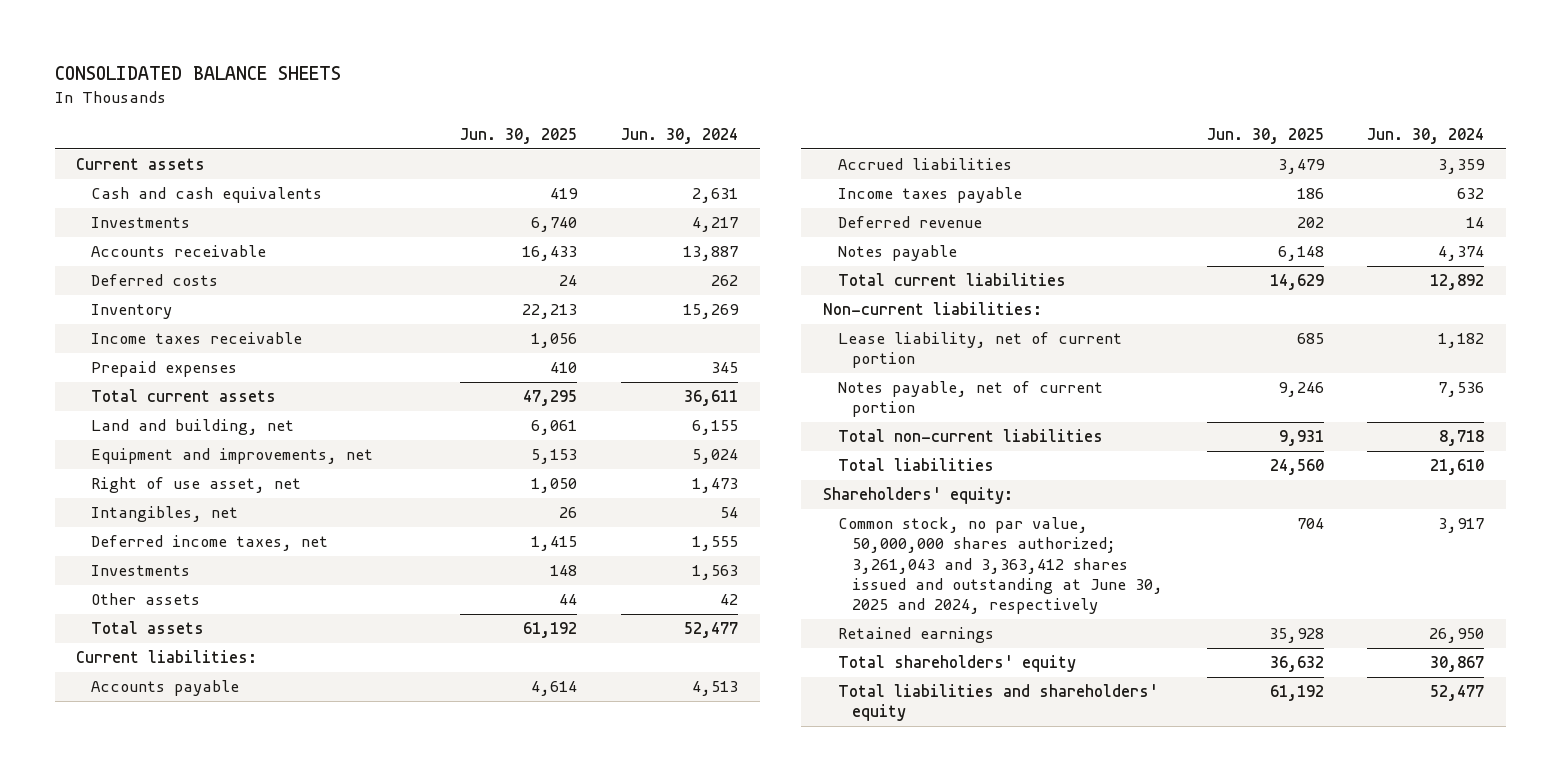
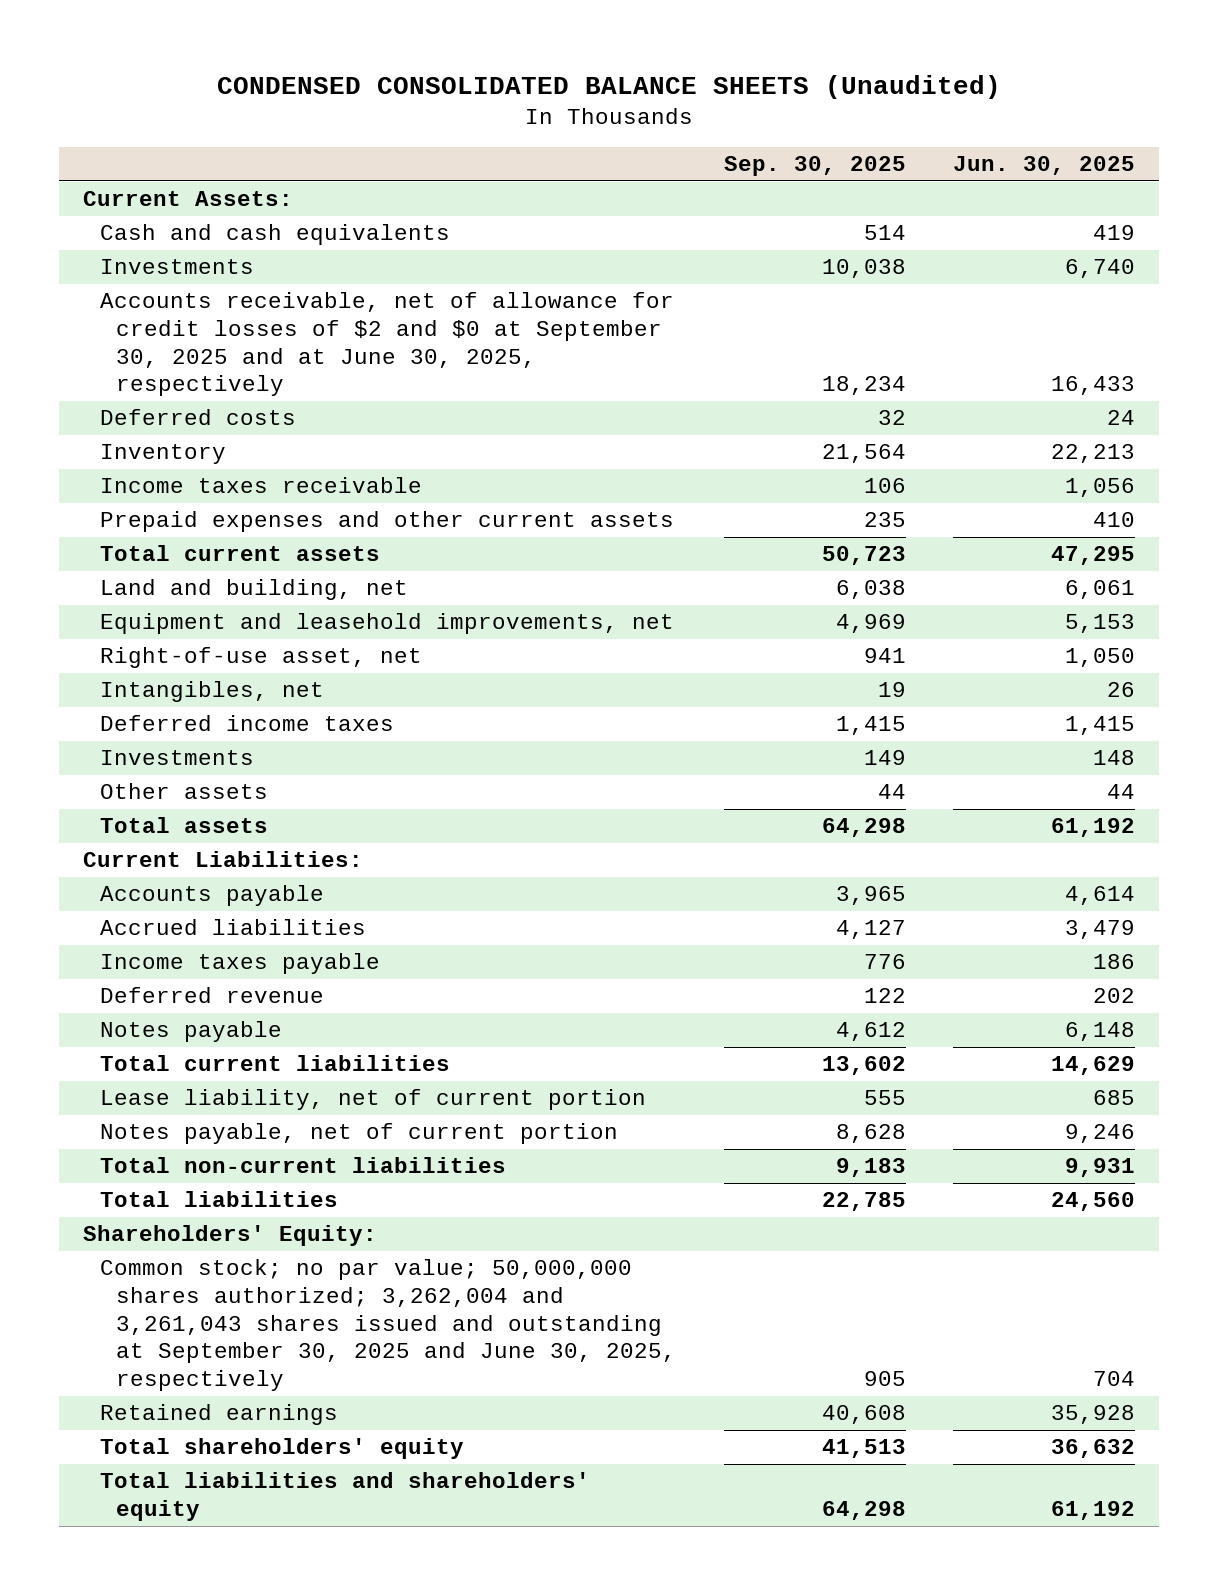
[54,66,341,81] CONSOLIDATED BALANCE SHEETS -> [217,75,1002,100] CONDENSED CONSOLIDATED BALANCE SHEETS (Unaudited)
[620,127,738,144] Jun. 30, 2024 -> none
none -> [723,156,906,177] Sep. 30, 2025
[76,158,206,171] Current assets -> [83,191,294,207] Current Assets:
[91,245,267,258] Accounts receivable -> [99,292,674,397] Accounts receivable, net of allowance for credit losses of $2 and $0 at September 30, 2025 and at June 30, 2025, respectively
[91,361,238,378] Prepaid expenses -> none
none -> [99,511,674,533] Prepaid expenses and other current assets
[91,448,374,465] Equipment and improvements, net -> [99,613,674,635] Equipment and leasehold improvements, net
[91,477,302,494] Right of use asset, net -> [99,647,422,669] Right-of-use asset, net
[91,535,329,552] Deferred income taxes, net -> [99,715,394,732] Deferred income taxes
[76,650,258,664] Current liabilities: -> [83,851,364,868] Current Liabilities:
[822,302,1042,316] Non-current liabilities: -> none
[822,487,1013,505] Shareholders' equity: -> [83,1225,378,1247] Shareholders' Equity:
[837,517,1164,614] Common stock, no par value, 50,000,000 shares authorized; 3,261,043 and 3,363,412 shares issued and outstanding at June 30, 2025 and 2024, respectively -> [99,1259,676,1392] Common stock; no par value; 50,000,000 shares authorized; 3,262,004 and 3,261,043 shares issued and outstanding at September 30, 2025 and June 30, 2025, respectively

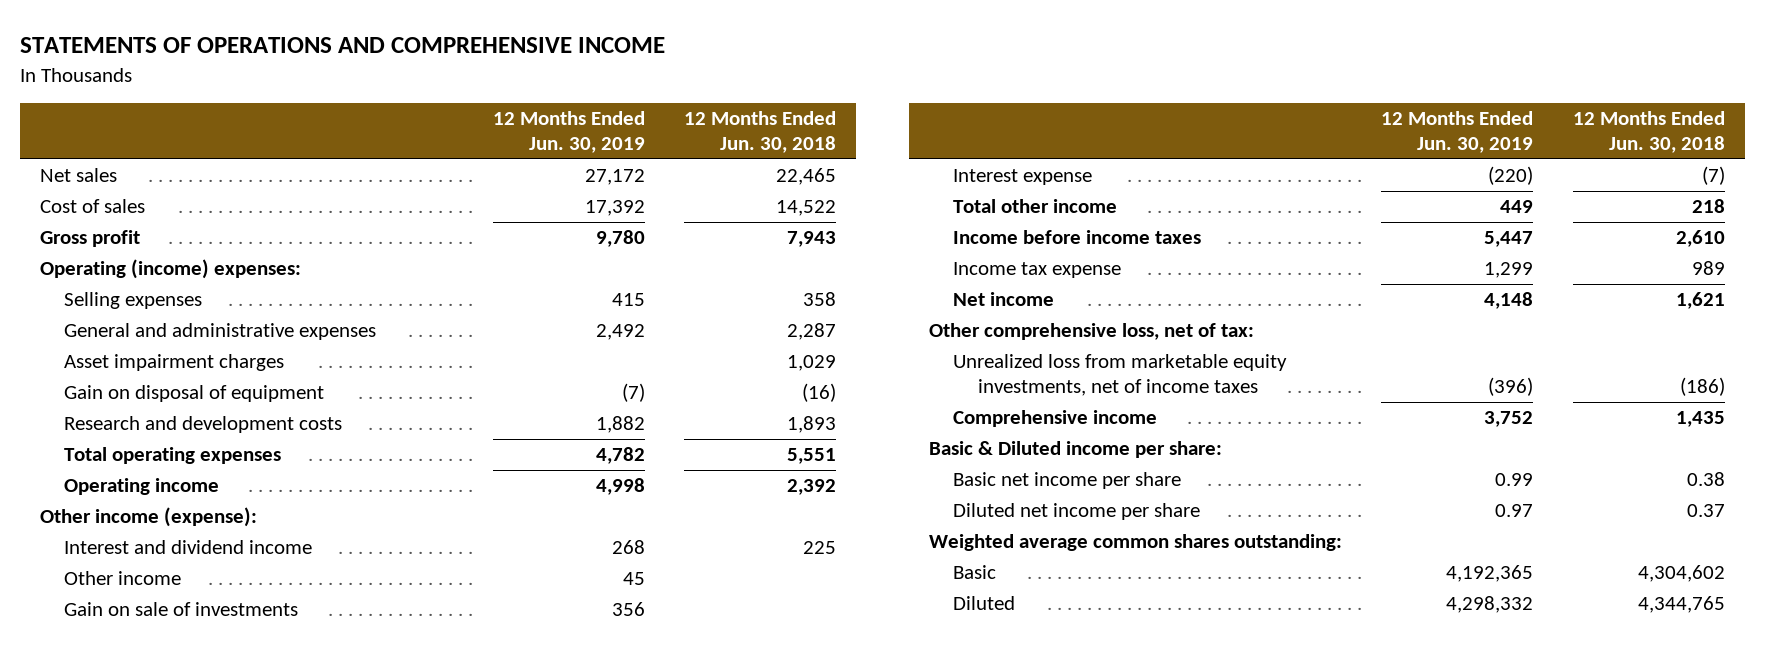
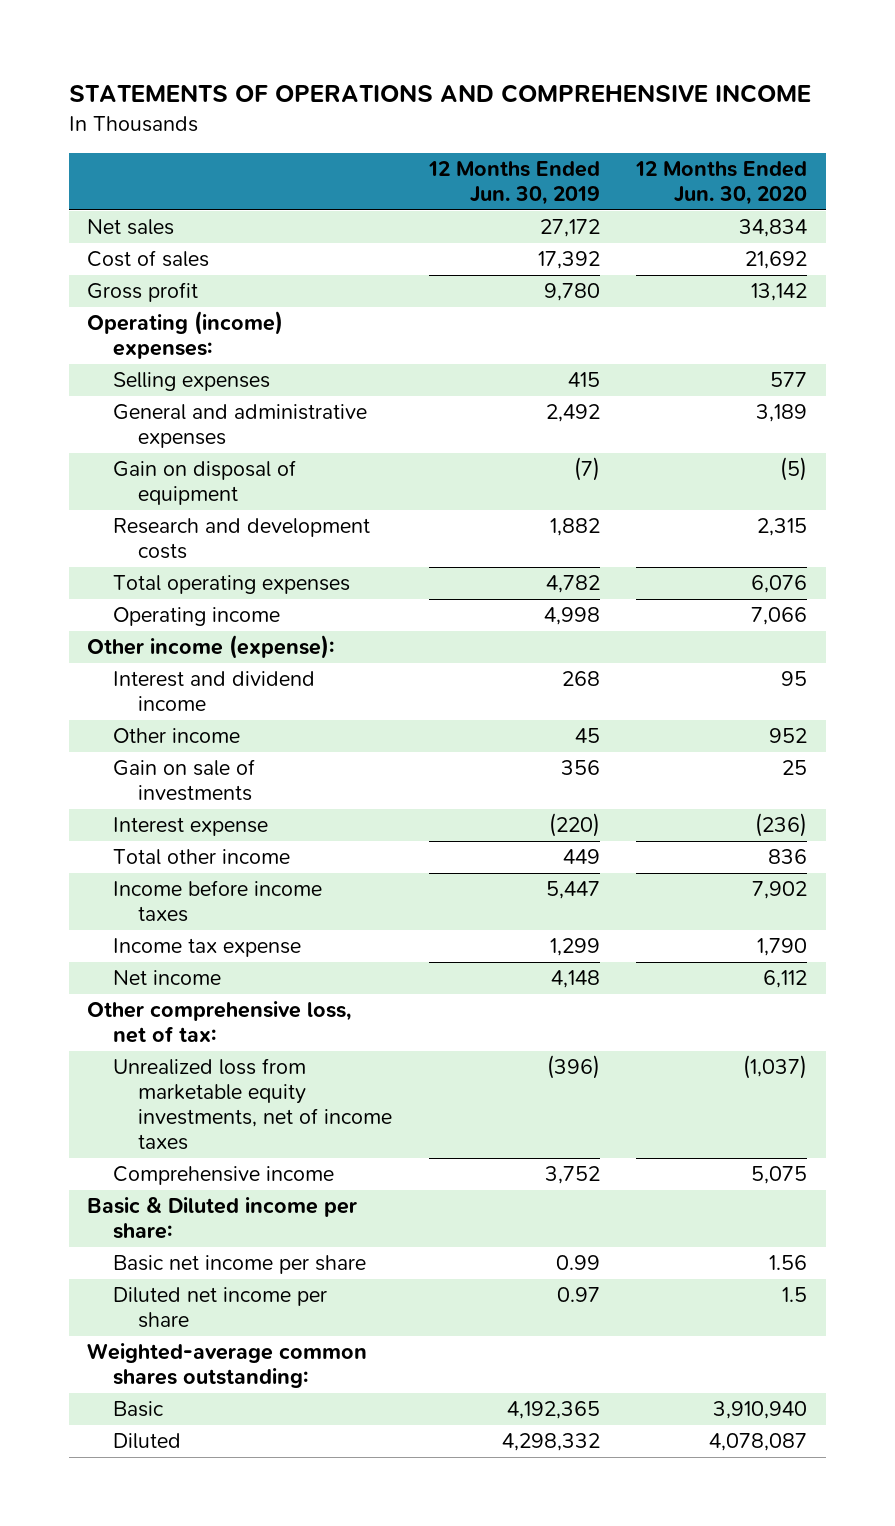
[684,111,837,154] 12 Months Ended Jun. 30, 2018 -> none
none -> [635,160,808,205] 12 Months Ended Jun. 30, 2020
[64,354,285,372] Asset impairment charges -> none
[928,534,1342,552] Weighted average common shares outstanding: -> [87,1343,368,1389] Weighted-average common shares outstanding:

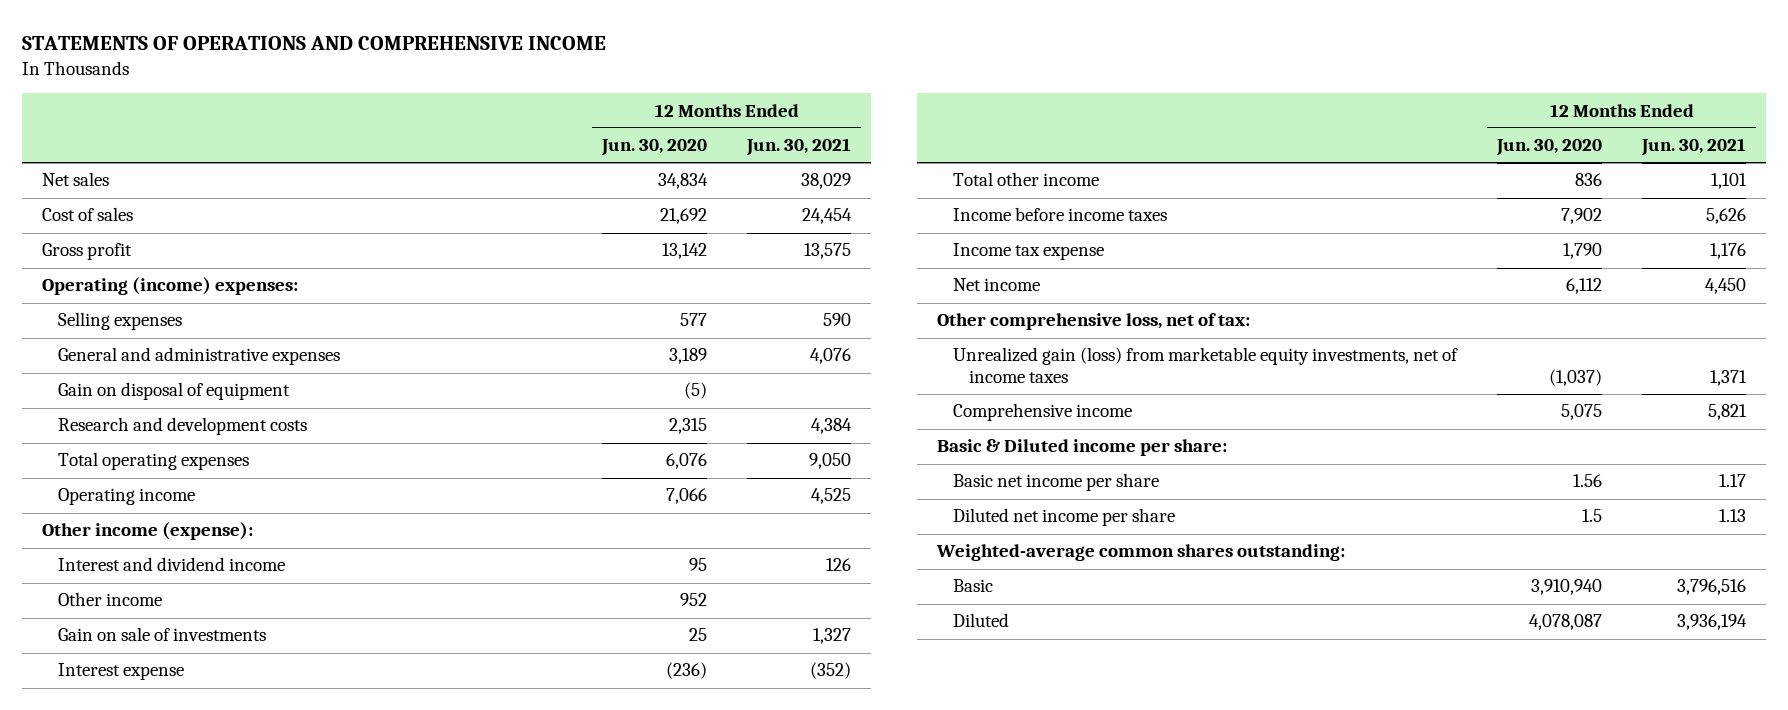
[427,160,600,205] 12 Months Ended Jun. 30, 2019 -> none
none -> [746,138,852,157] Jun. 30, 2021
[112,1058,392,1151] Unrealized loss from marketable equity investments, net of income taxes -> [953,347,1459,383] Unrealized gain (loss) from marketable equity investments, net of income taxes

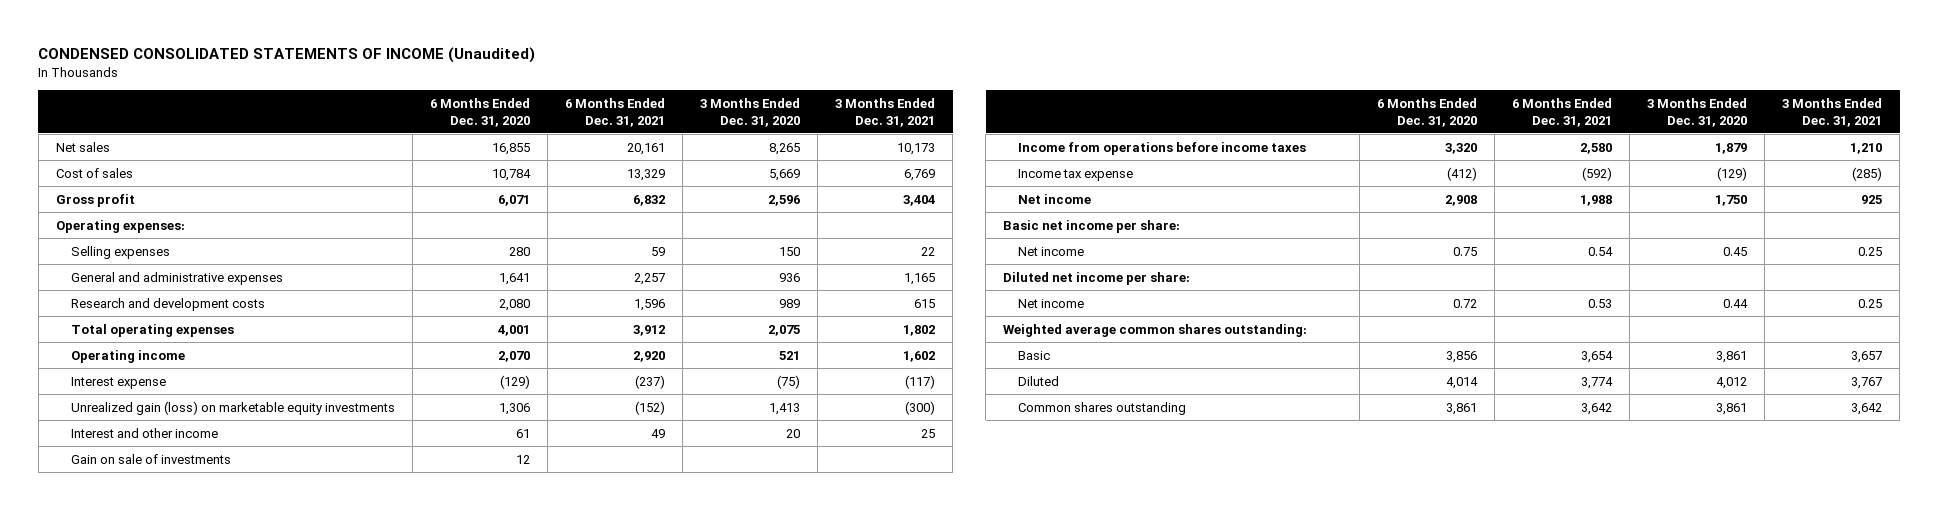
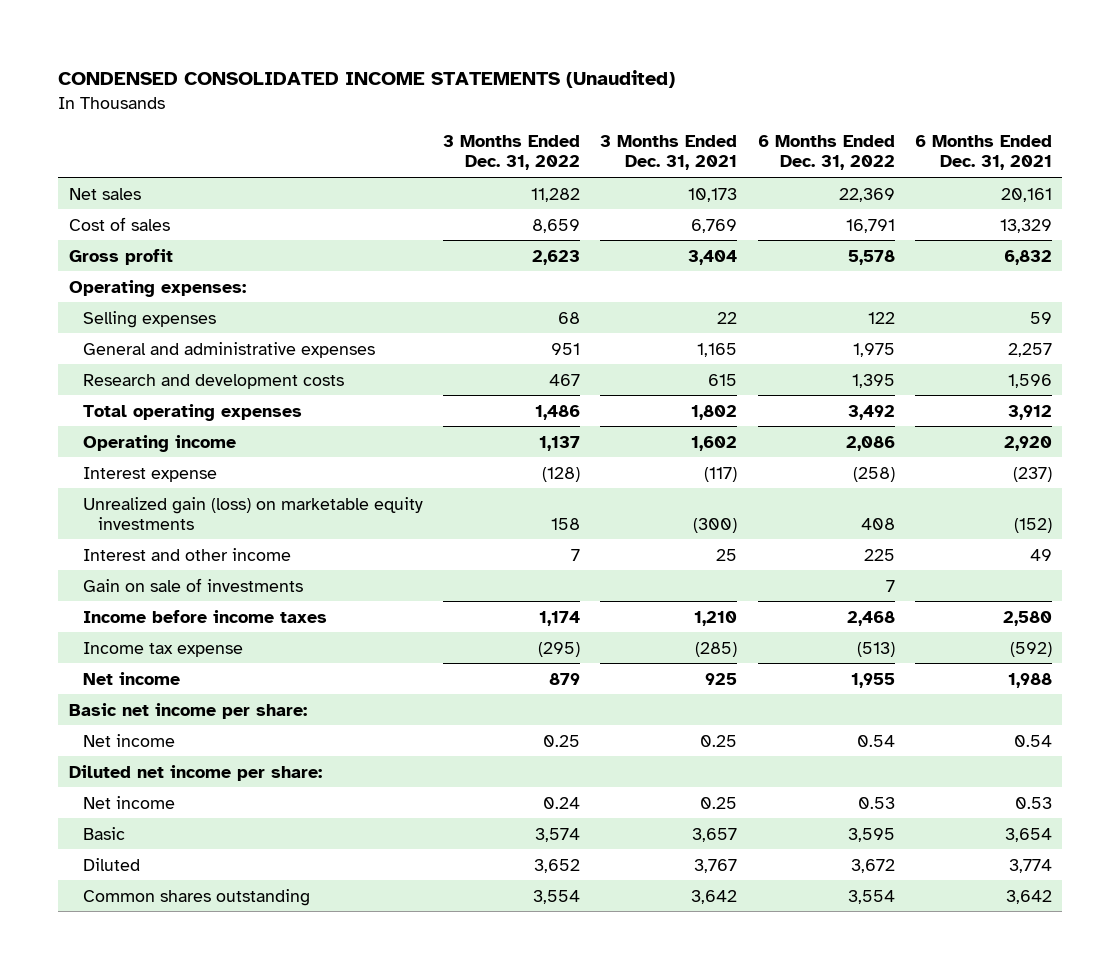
[38,47,536,64] CONDENSED CONSOLIDATED STATEMENTS OF INCOME (Unaudited) -> [58,70,676,89] CONDENSED CONSOLIDATED INCOME STATEMENTS (Unaudited)
[430,97,531,127] 6 Months Ended Dec. 31, 2020 -> none
[700,97,801,127] 3 Months Ended Dec. 31, 2020 -> none
none -> [443,135,581,171] 3 Months Ended Dec. 31, 2022
none -> [757,135,895,171] 6 Months Ended Dec. 31, 2022
[1018,141,1307,155] Income from operations before income taxes -> [83,609,328,623] Income before income taxes
[1003,323,1308,337] Weighted average common shares outstanding: -> none

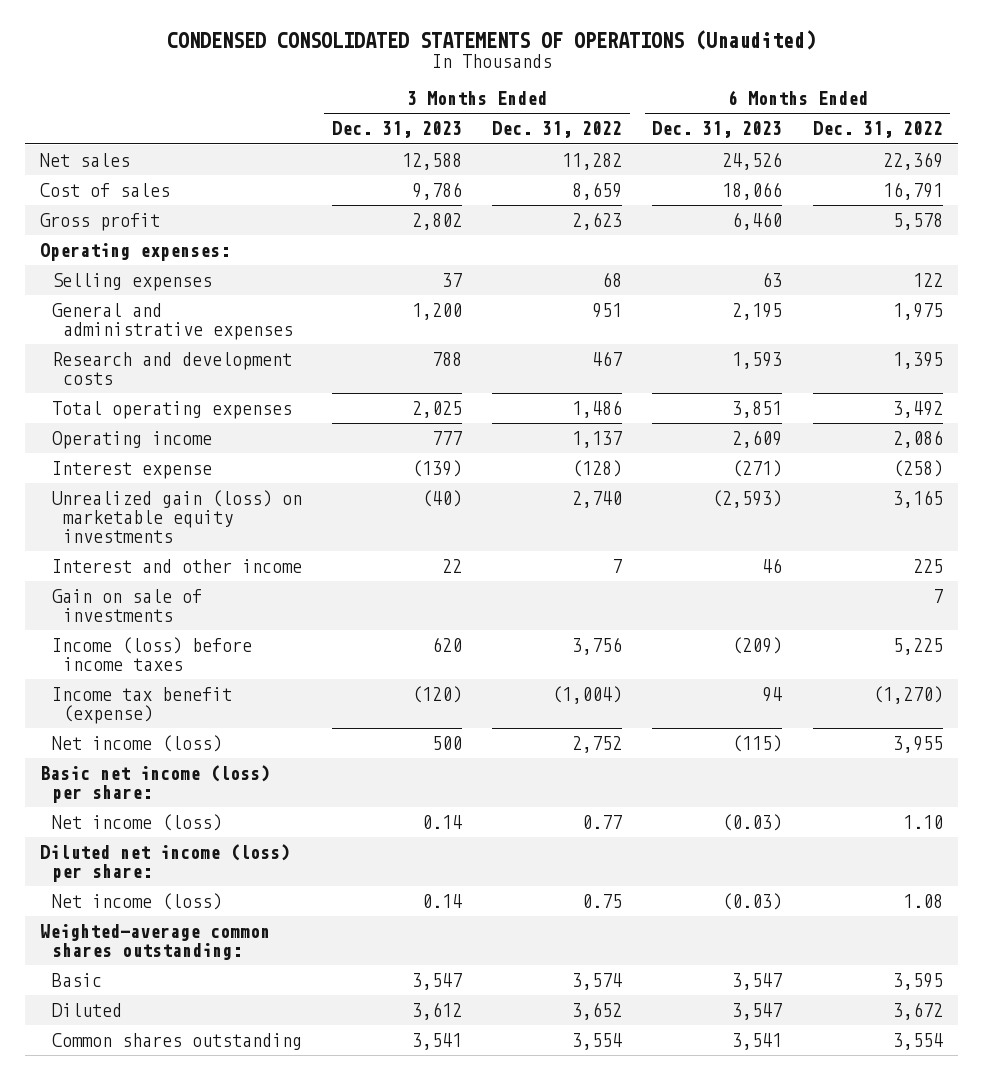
[58,70,676,89] CONDENSED CONSOLIDATED INCOME STATEMENTS (Unaudited) -> [166,30,816,51] CONDENSED CONSOLIDATED STATEMENTS OF OPERATIONS (Unaudited)
[600,135,738,171] 3 Months Ended Dec. 31, 2021 -> none
[914,135,1052,171] 6 Months Ended Dec. 31, 2021 -> none
none -> [332,121,463,139] Dec. 31, 2023
none -> [652,121,783,139] Dec. 31, 2023
[551,517,581,530] 158 -> [572,491,623,509] 2,740
[860,517,895,530] 408 -> [892,490,943,509] 3,165
[83,609,328,623] Income before income taxes -> [51,637,252,671] Income (loss) before income taxes
[539,610,581,626] 1,174 -> [572,637,623,656] 3,756
[846,610,895,626] 2,468 -> [892,638,943,656] 5,225
[83,641,244,657] Income tax expense -> [51,687,232,724] Income tax benefit (expense)
[538,641,581,657] (295) -> [552,686,623,705] (1,004)
[856,641,895,657] (513) -> [872,686,943,705] (1,270)
[83,671,181,685] Net income -> [51,735,222,753] Net income (loss)
[549,672,581,685] 879 -> [572,736,623,754] 2,752
[850,672,895,688] 1,955 -> [892,736,943,754] 3,955
[68,702,307,719] Basic net income per share: -> [40,765,271,803] Basic net income (loss) per share:
[83,733,176,747] Net income -> [51,814,222,832] Net income (loss)
[543,734,581,747] 0.25 -> [582,815,623,830] 0.77
[856,734,895,747] 0.54 -> [902,815,943,830] 1.10
[68,764,322,781] Diluted net income per share: -> [40,844,291,882] Diluted net income (loss) per share:
[83,795,176,809] Net income -> [51,893,222,911] Net income (loss)
[543,796,581,809] 0.24 -> [582,894,623,909] 0.75
[857,796,895,809] 0.53 -> [902,894,943,909] 1.08
none -> [40,924,271,960] Weighted-average common shares outstanding:

